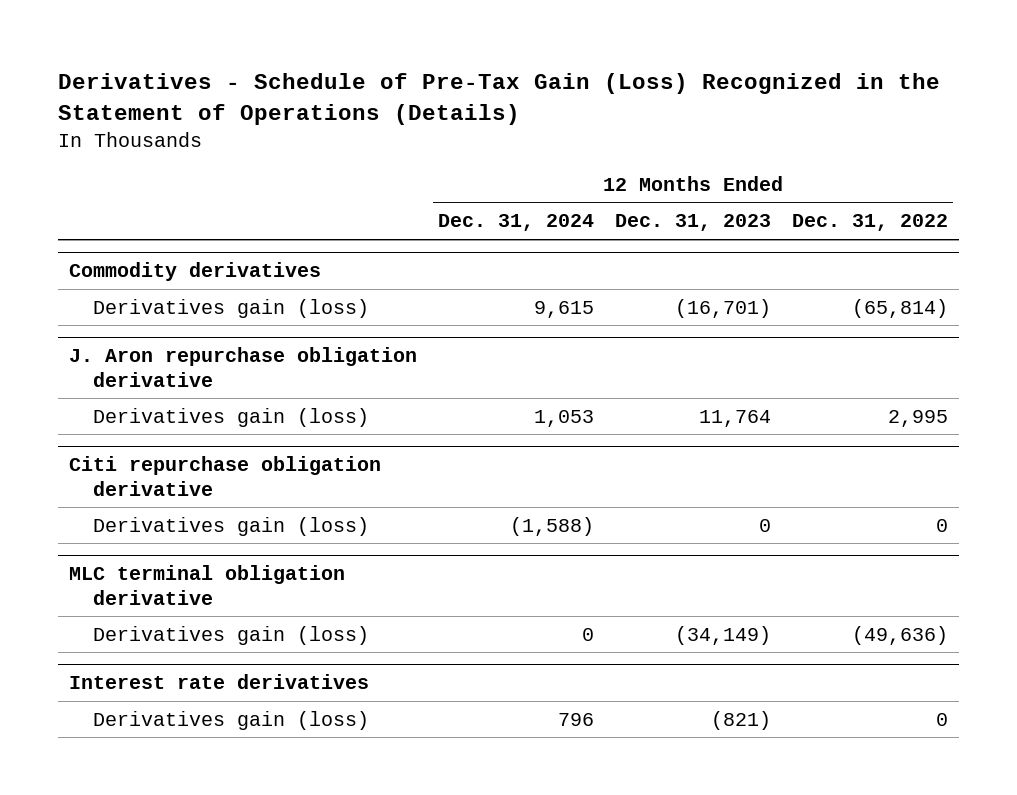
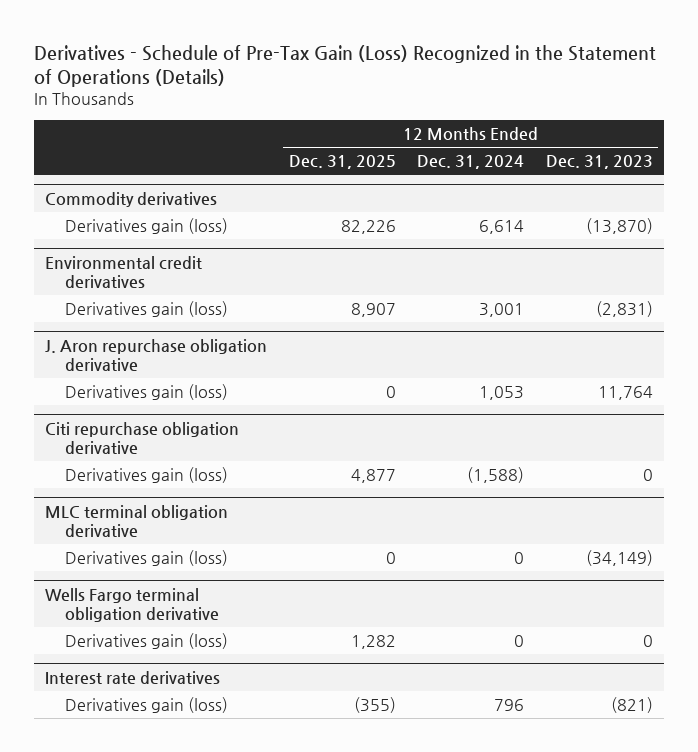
[792,214,949,232] Dec. 31, 2022 -> none
none -> [288,155,396,170] Dec. 31, 2025
[533,300,594,318] 9,615 -> [479,220,525,235] 6,614
[675,298,772,318] (16,701) -> [586,218,654,235] (13,870)
none -> [44,255,202,289] Environmental credit derivatives
none -> [64,301,228,318] Derivatives gain (loss)
none -> [44,587,219,623] Wells Fargo terminal obligation derivative
none -> [64,633,228,650] Derivatives gain (loss)

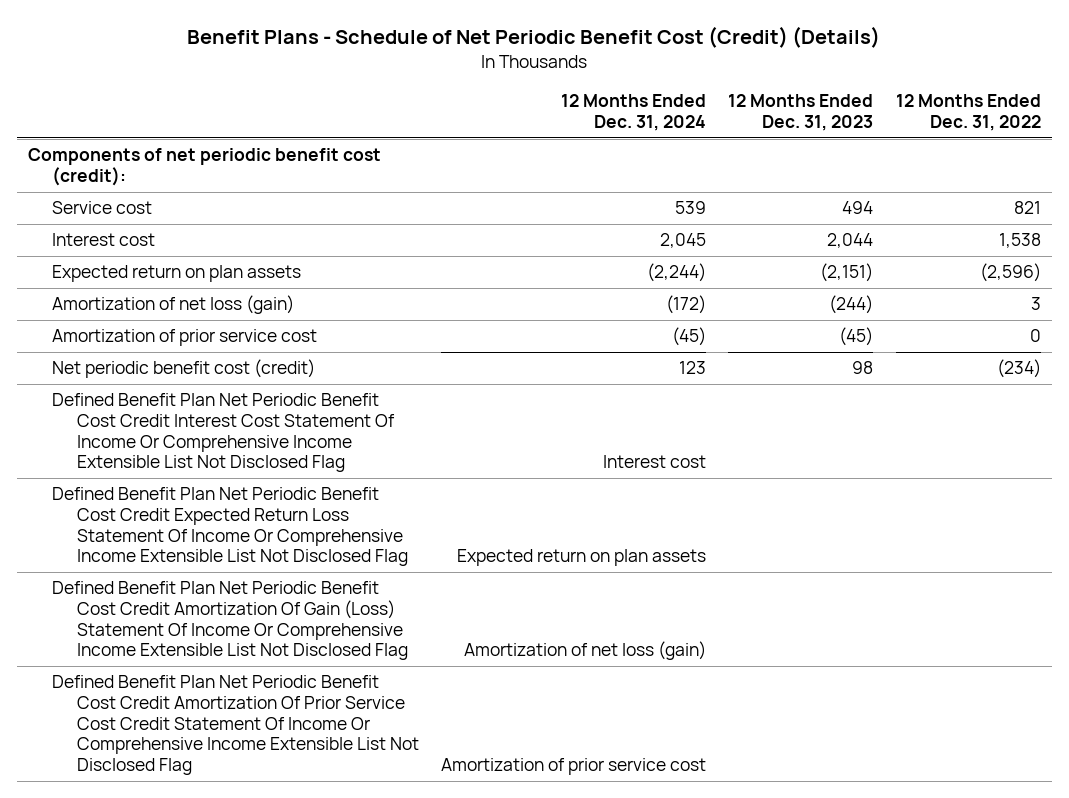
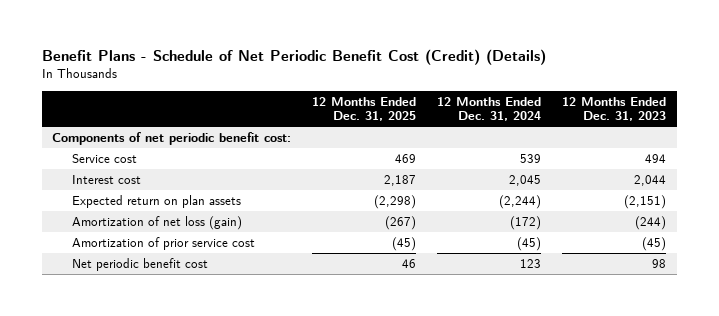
[895,94,1041,132] 12 Months Ended Dec. 31, 2022 -> none
none -> [312,96,417,122] 12 Months Ended Dec. 31, 2025
[27,148,381,187] Components of net periodic benefit cost (credit): -> [52,131,292,145] Components of net periodic benefit cost:
[52,393,395,473] Defined Benefit Plan Net Periodic Benefit Cost Credit Interest Cost Statement Of Income Or Comprehensive Income Extensible List Not Disclosed Flag -> none
[52,487,408,567] Defined Benefit Plan Net Periodic Benefit Cost Credit Expected Return Loss Statement Of Income Or Comprehensive Income Extensible List Not Disclosed Flag -> none
[52,581,408,661] Defined Benefit Plan Net Periodic Benefit Cost Credit Amortization Of Gain (Loss) Statement Of Income Or Comprehensive Income Extensible List Not Disclosed Flag -> none
[52,675,419,776] Defined Benefit Plan Net Periodic Benefit Cost Credit Amortization Of Prior Service Cost Credit Statement Of Income Or Comprehensive Income Extensible List Not Disclosed Flag -> none
[52,359,316,379] Net periodic benefit cost (credit) -> [72,257,209,271] Net periodic benefit cost

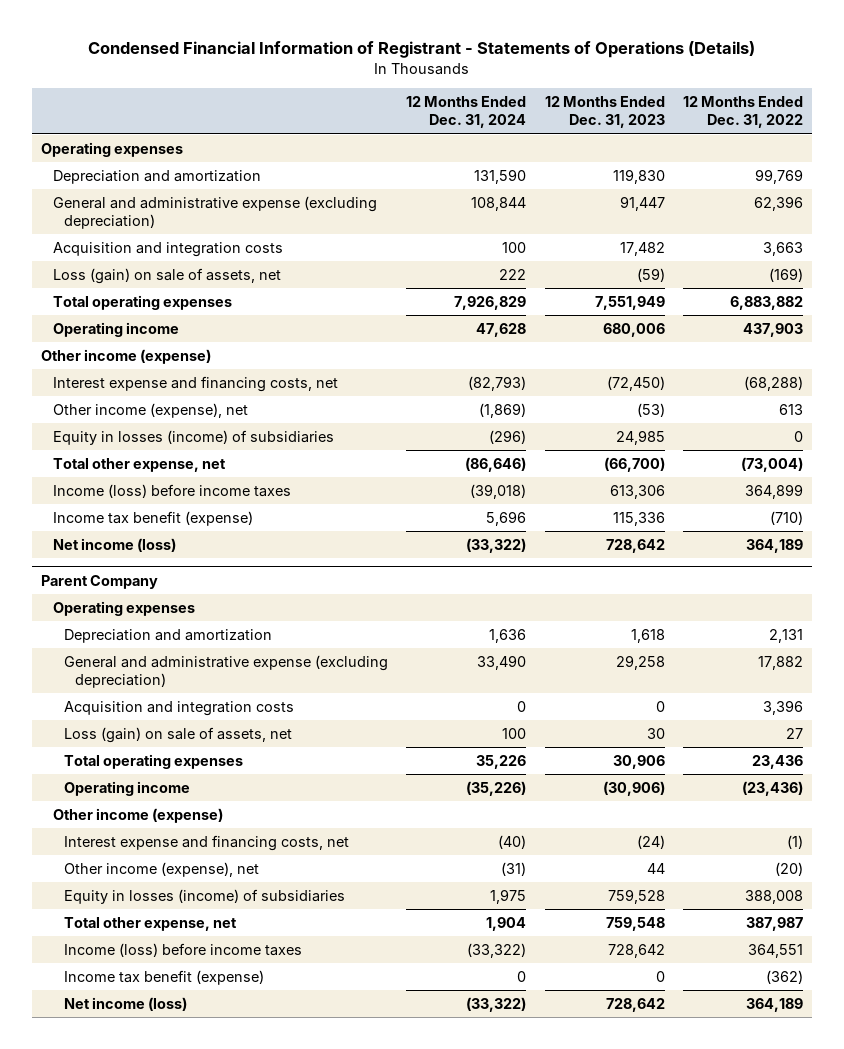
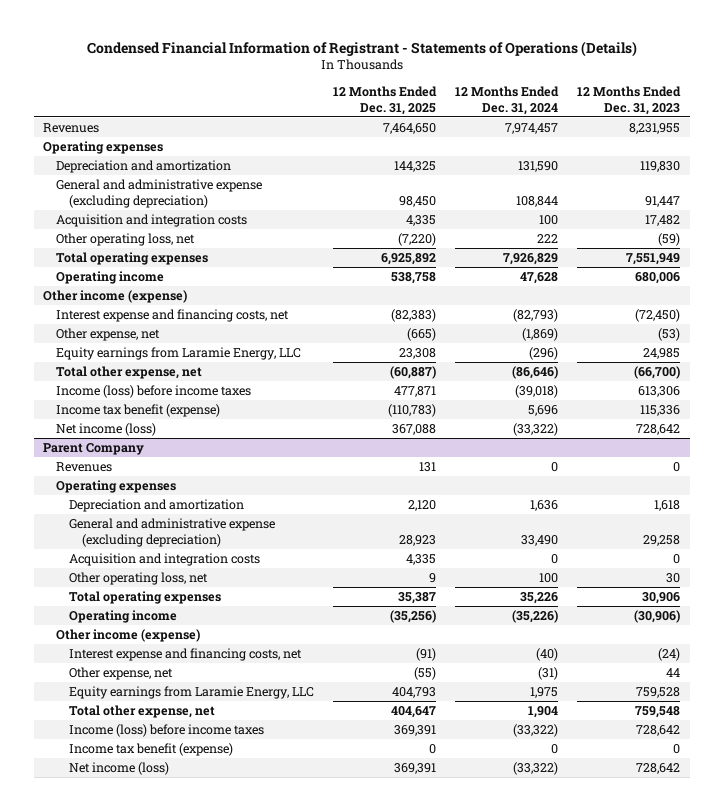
[683,96,804,129] 12 Months Ended Dec. 31, 2022 -> none
none -> [333,85,438,115] 12 Months Ended Dec. 31, 2025
none -> [43,122,100,133] Revenues
[52,267,281,284] Loss (gain) on sale of assets, net -> [56,232,196,246] Other operating loss, net
[52,402,248,418] Other income (expense), net -> [56,327,161,341] Other expense, net
[52,429,334,445] Equity in losses (income) of subsidiaries -> [56,346,302,360] Equity earnings from Laramie Energy, LLC
none -> [56,461,113,472] Revenues
[63,726,292,743] Loss (gain) on sale of assets, net -> none
none -> [68,571,208,585] Other operating loss, net
[63,861,259,877] Other income (expense), net -> [68,666,173,680] Other expense, net
[63,888,345,904] Equity in losses (income) of subsidiaries -> [68,685,314,699] Equity earnings from Laramie Energy, LLC

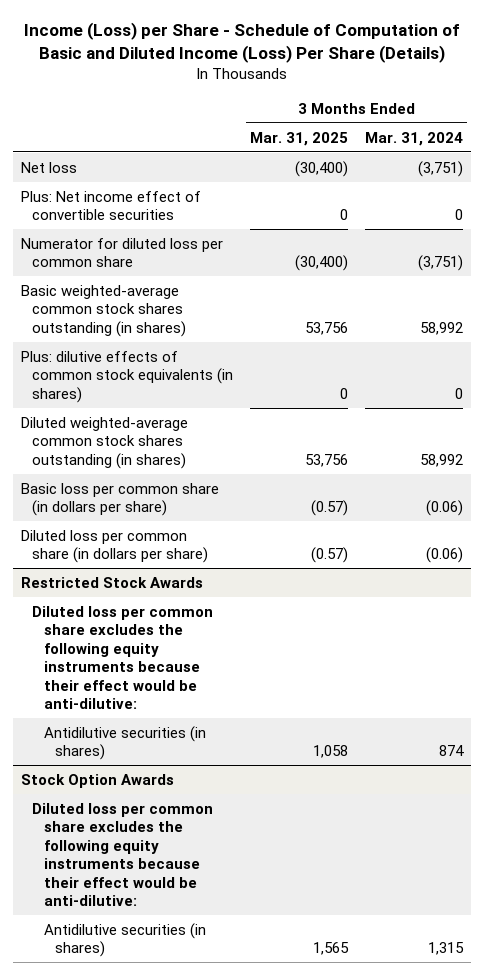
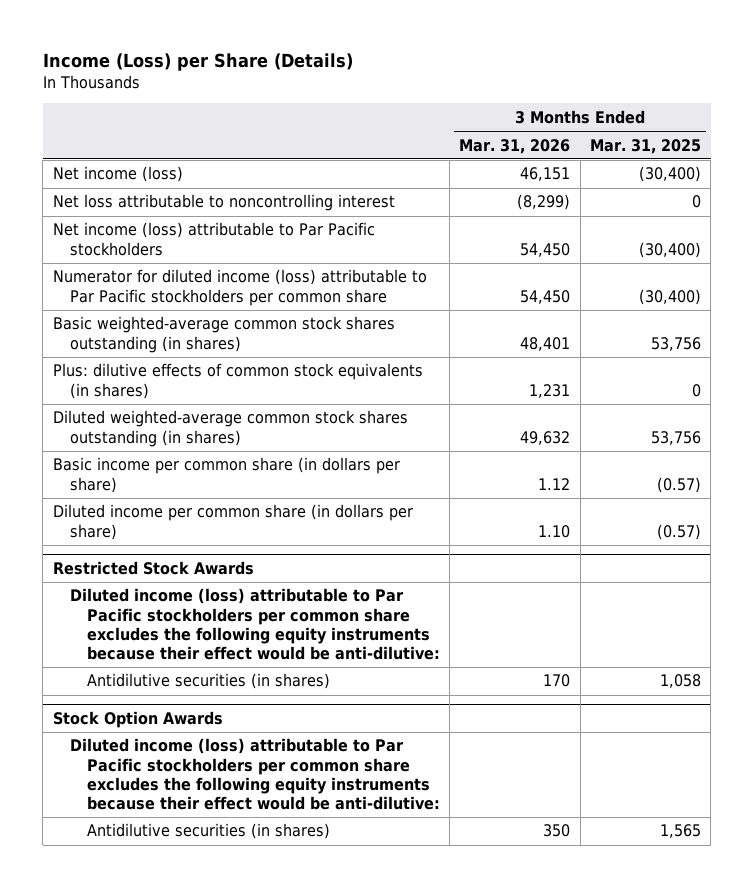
[23,21,460,63] Income (Loss) per Share - Schedule of Computation of Basic and Diluted Income (Loss) Per Share (Details) -> [42,53,353,72] Income (Loss) per Share (Details)
[364,131,463,146] Mar. 31, 2024 -> none
none -> [459,138,571,154] Mar. 31, 2026
[20,190,201,221] Plus: Net income effect of convertible securities -> none
none -> [52,166,183,183] Net income (loss)
none -> [52,194,395,212] Net loss attributable to noncontrolling interest
[20,161,77,173] Net loss -> [52,222,375,256] Net income (loss) attributable to Par Pacific stockholders
[20,237,223,268] Numerator for diluted loss per common share -> [52,269,427,306] Numerator for diluted income (loss) attributable to Par Pacific stockholders per common share
[20,482,219,517] Basic loss per common share (in dollars per share) -> [52,457,400,493] Basic income per common share (in dollars per share)
[20,529,209,564] Diluted loss per common share (in dollars per share) -> [52,504,413,540] Diluted income per common share (in dollars per share)
[32,605,214,710] Diluted loss per common share excludes the following equity instruments because their effect would be anti-dilutive: -> [69,588,440,660] Diluted income (loss) attributable to Par Pacific stockholders per common share excludes the following equity instruments because their effect would be anti-dilutive:
[32,802,214,907] Diluted loss per common share excludes the following equity instruments because their effect would be anti-dilutive: -> [69,738,440,810] Diluted income (loss) attributable to Par Pacific stockholders per common share excludes the following equity instruments because their effect would be anti-dilutive:

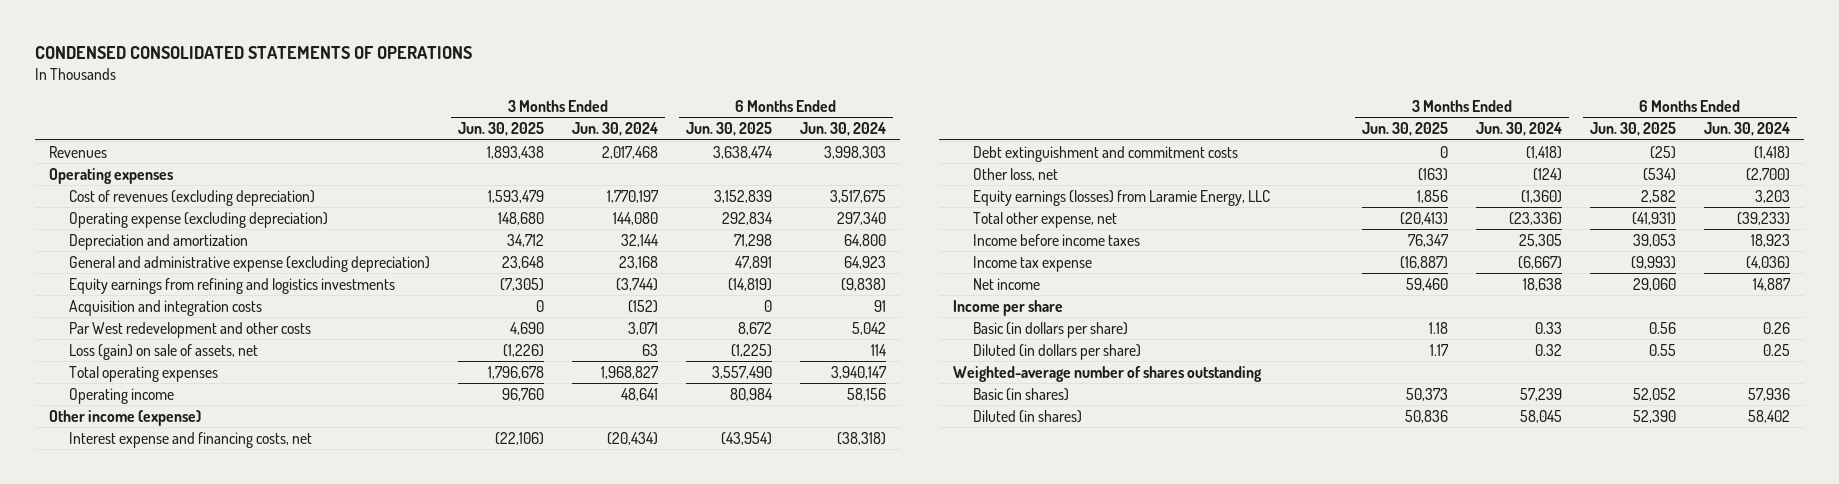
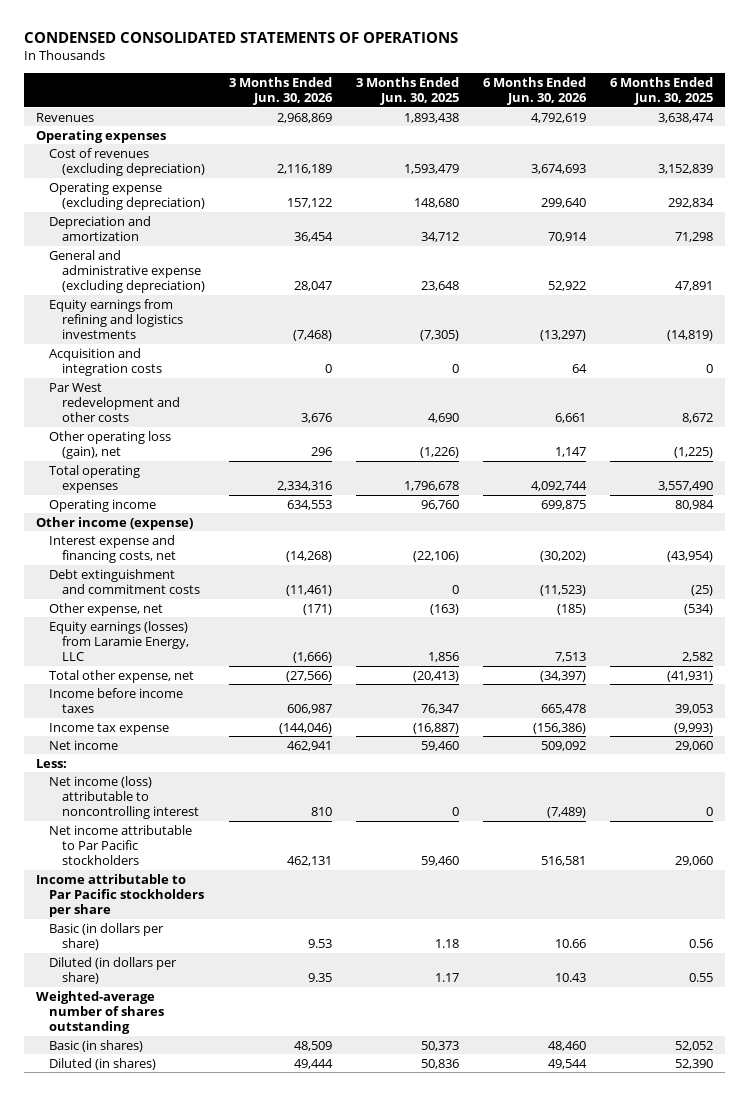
[571,122,658,137] Jun. 30, 2024 -> none
[799,122,886,137] Jun. 30, 2024 -> none
none -> [229,76,334,105] 3 Months Ended Jun. 30, 2026
none -> [482,76,587,105] 6 Months Ended Jun. 30, 2026
[68,343,258,360] Loss (gain) on sale of assets, net -> [48,430,171,460] Other operating loss (gain), net
[972,167,1058,181] Other loss, net -> [48,602,163,616] Other expense, net
none -> [35,758,67,768] Less:
none -> [48,775,200,820] Net income (loss) attributable to noncontrolling interest
none -> [48,824,192,866] Net income attributable to Par Pacific stockholders
[952,299,1063,316] Income per share -> [35,873,204,918] Income attributable to Par Pacific stockholders per share

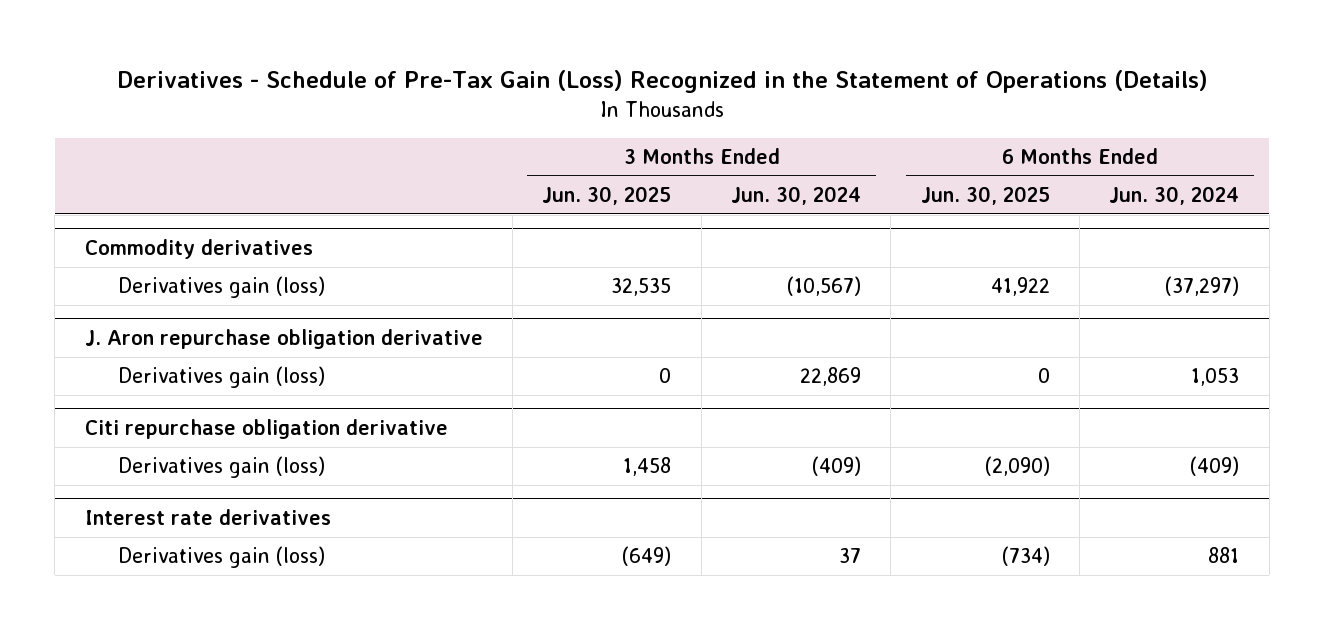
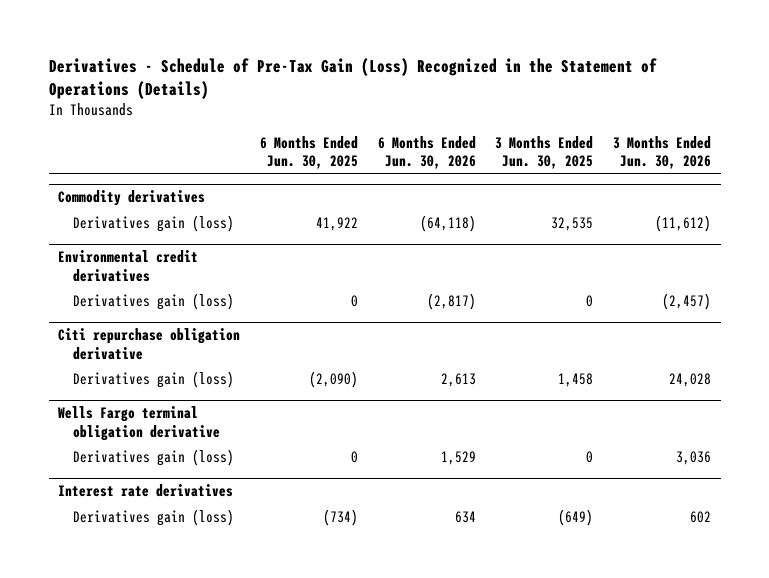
[731,186,862,206] Jun. 30, 2024 -> none
[1109,186,1240,206] Jun. 30, 2024 -> none
none -> [377,135,476,170] 6 Months Ended Jun. 30, 2026
none -> [612,135,711,170] 3 Months Ended Jun. 30, 2026
[84,328,483,349] J. Aron repurchase obligation derivative -> none
none -> [58,250,199,282] Environmental credit derivatives
none -> [58,406,221,441] Wells Fargo terminal obligation derivative
none -> [73,448,235,466] Derivatives gain (loss)

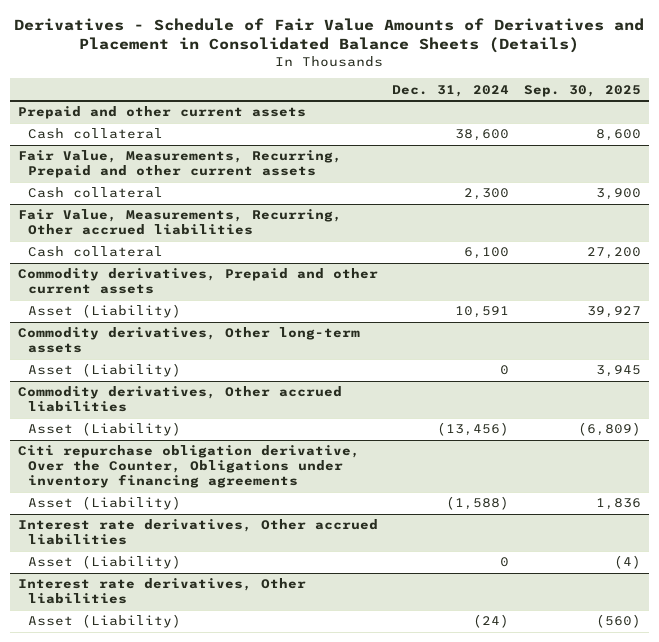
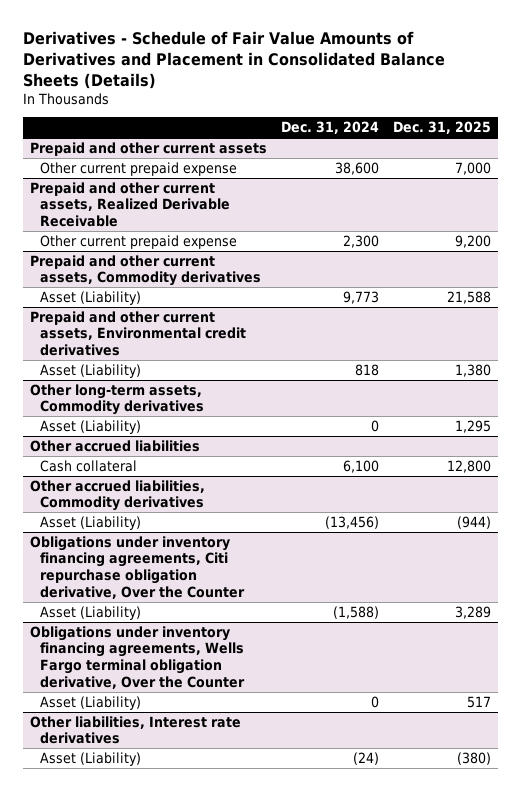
[524,84,642,97] Sep. 30, 2025 -> none
none -> [393,121,492,135] Dec. 31, 2025
[17,150,342,179] Fair Value, Measurements, Recurring, Prepaid and other current assets -> none
[28,187,164,199] Cash collateral -> none
[17,209,342,236] Fair Value, Measurements, Recurring, Other accrued liabilities -> none
[28,246,164,258] Cash collateral -> none
[28,128,164,140] Cash collateral -> [40,161,238,176] Other current prepaid expense
none -> [29,181,231,228] Prepaid and other current assets, Realized Derivable Receivable
none -> [40,234,238,249] Other current prepaid expense
[17,268,378,295] Commodity derivatives, Prepaid and other current assets -> [29,254,262,287] Prepaid and other current assets, Commodity derivatives
[455,306,510,319] 10,591 -> [342,290,379,304] 9,773
none -> [29,310,247,357] Prepaid and other current assets, Environmental credit derivatives
none -> [40,363,142,378] Asset (Liability)
[17,327,360,354] Commodity derivatives, Other long-term assets -> [29,383,205,416] Other long-term assets, Commodity derivatives
none -> [29,439,200,452] Other accrued liabilities
none -> [40,459,138,472] Cash collateral
[17,386,342,413] Commodity derivatives, Other accrued liabilities -> [29,479,205,512] Other accrued liabilities, Commodity derivatives
[17,445,360,489] Citi repurchase obligation derivative, Over the Counter, Obligations under inventory financing agreements -> [29,535,246,599] Obligations under inventory financing agreements, Citi repurchase obligation derivative, Over the Counter
[17,519,378,546] Interest rate derivatives, Other accrued liabilities -> none
none -> [29,625,246,689] Obligations under inventory financing agreements, Wells Fargo terminal obligation derivative, Over the Counter
[17,578,306,605] Interest rate derivatives, Other liabilities -> [29,715,241,745] Other liabilities, Interest rate derivatives

